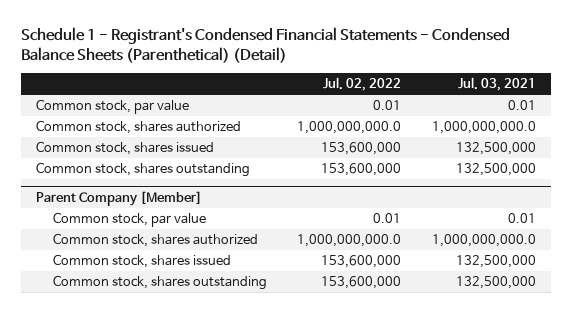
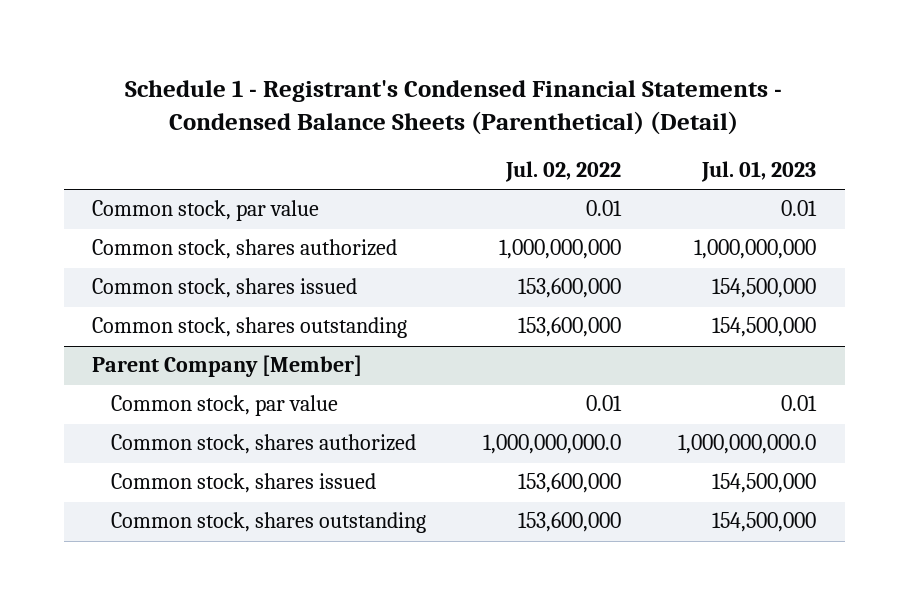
[457,76,536,91] Jul. 03, 2021 -> none
none -> [701,161,817,183] Jul. 01, 2023
[297,121,402,135] 1,000,000,000.0 -> [499,239,622,260] 1,000,000,000

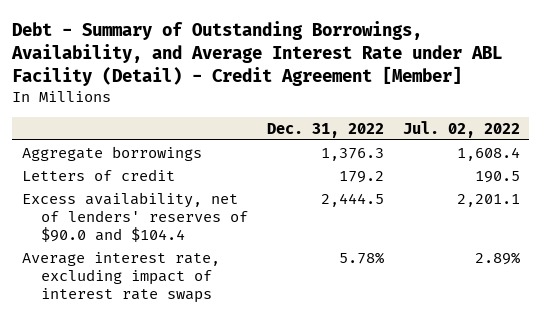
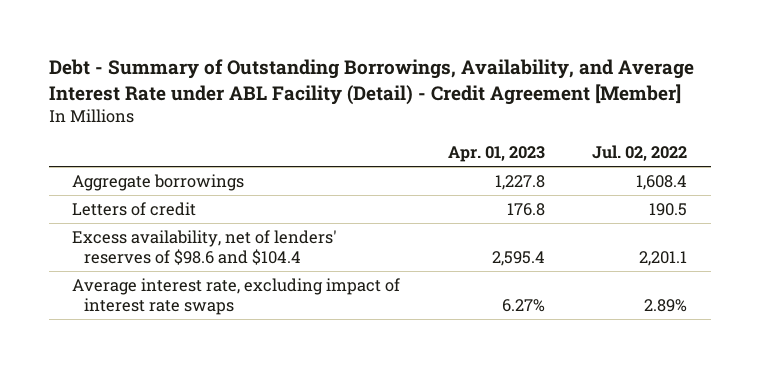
[267,122,385,138] Dec. 31, 2022 -> none
none -> [447,146,545,163] Apr. 01, 2023
[21,191,249,242] Excess availability, net of lenders' reserves of $90.0 and $104.4 -> [72,230,338,265] Excess availability, net of lenders' reserves of $98.6 and $104.4

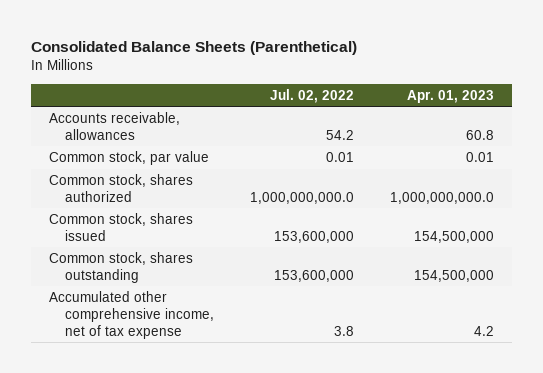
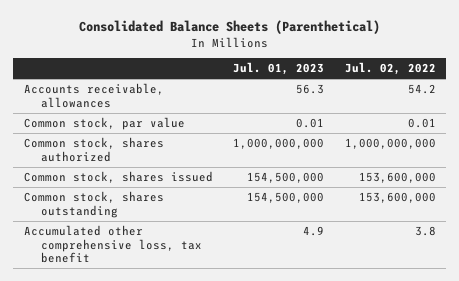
[407,89,495,103] Apr. 01, 2023 -> none
none -> [233,62,325,76] Jul. 01, 2023
[249,191,354,204] 1,000,000,000.0 -> [344,138,436,150] 1,000,000,000
[48,291,214,339] Accumulated other comprehensive income, net of tax expense -> [23,225,203,263] Accumulated other comprehensive loss, tax benefit

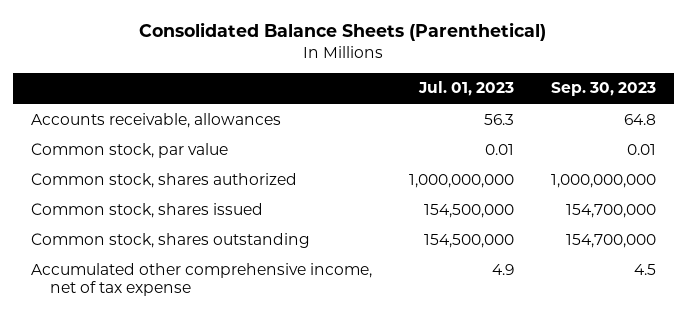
[344,62,436,76] Jul. 02, 2022 -> none
none -> [550,82,656,97] Sep. 30, 2023
[23,225,203,263] Accumulated other comprehensive loss, tax benefit -> [31,262,373,297] Accumulated other comprehensive income, net of tax expense

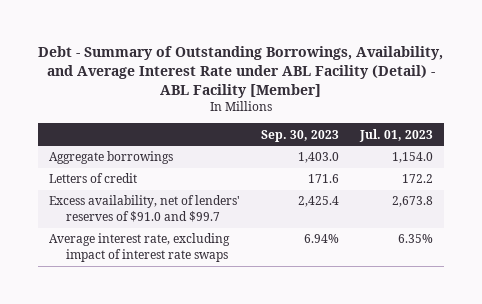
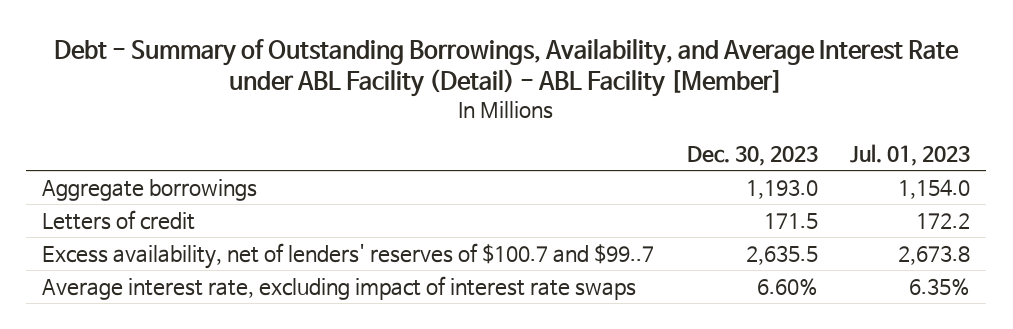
[261,129,340,142] Sep. 30, 2023 -> none
none -> [686,146,818,167] Dec. 30, 2023
[48,195,240,222] Excess availability, net of lenders' reserves of $91.0 and $99.7 -> [42,243,655,270] Excess availability, net of lenders' reserves of $100.7 and $99..7

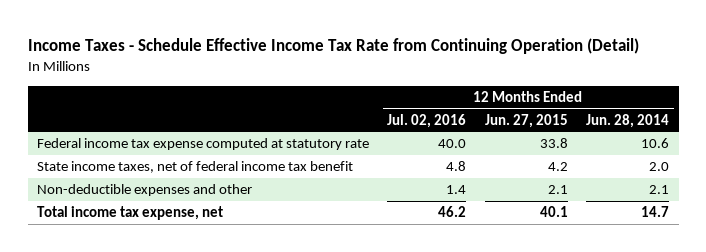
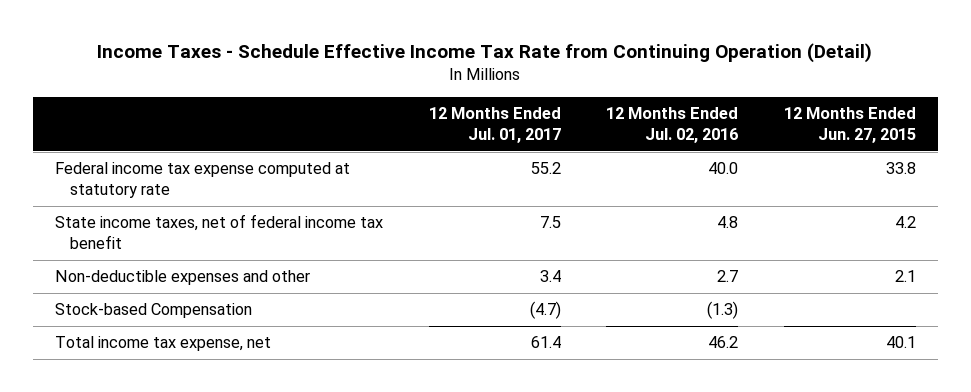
[586,113,670,128] Jun. 28, 2014 -> none
none -> [428,107,561,144] 12 Months Ended Jul. 01, 2017
[446,185,467,195] 1.4 -> [717,270,739,283] 2.7
none -> [55,303,253,319] Stock-based Compensation

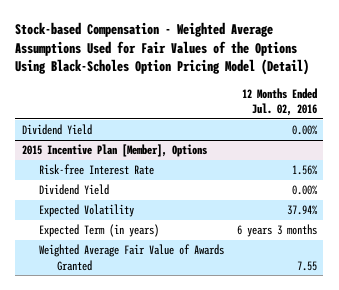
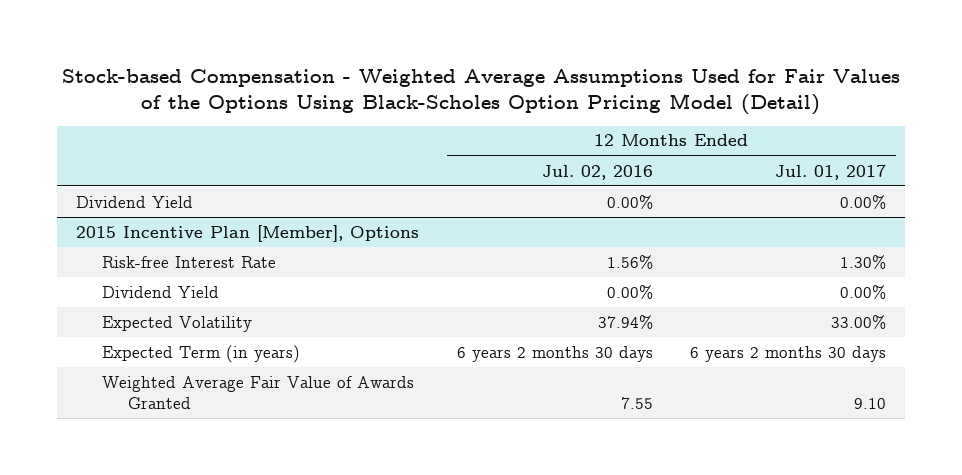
none -> [775,164,887,180] Jul. 01, 2017
[236,224,317,238] 6 years 3 months -> [456,345,653,362] 6 years 2 months 30 days

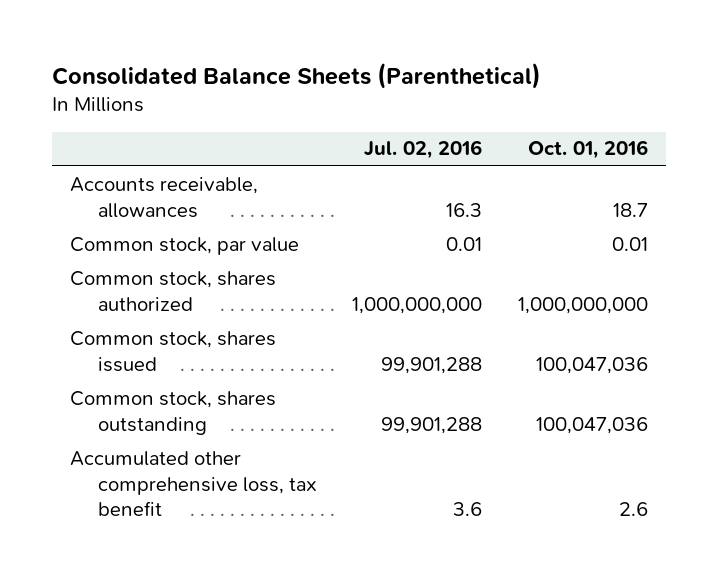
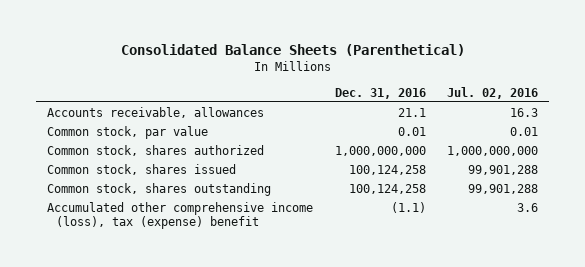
[527,140,648,160] Oct. 01, 2016 -> none
none -> [334,87,426,99] Dec. 31, 2016
[70,450,317,517] Accumulated other comprehensive loss, tax benefit -> [46,201,313,229] Accumulated other comprehensive income (loss), tax (expense) benefit

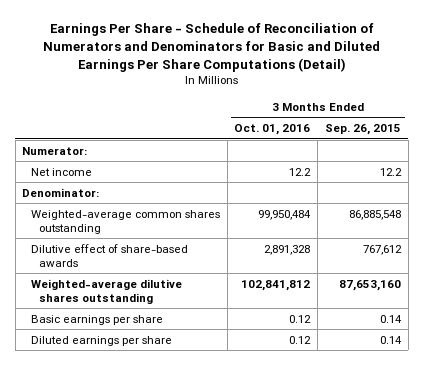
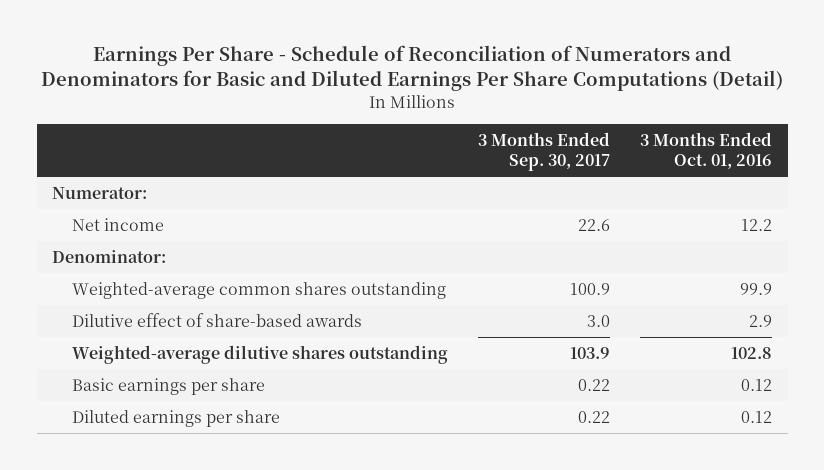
[325,123,402,135] Sep. 26, 2015 -> none
none -> [478,131,611,172] 3 Months Ended Sep. 30, 2017
[258,209,312,220] 99,950,484 -> [740,282,773,295] 99.9
[264,244,311,255] 2,891,328 -> [749,314,773,327] 2.9
[241,279,311,291] 102,841,812 -> [731,346,773,359] 102.8

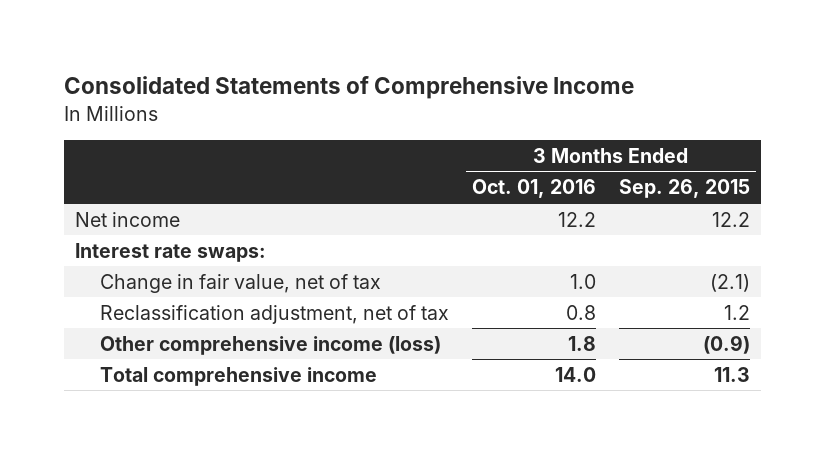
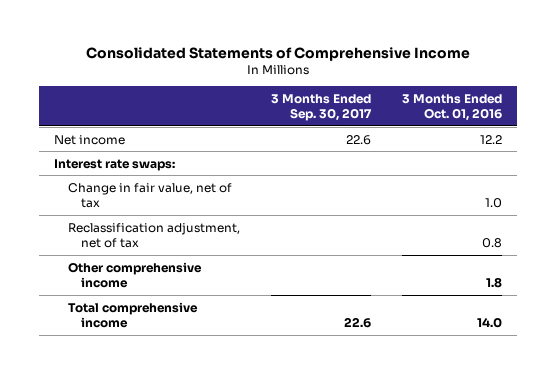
[618,179,750,199] Sep. 26, 2015 -> none
none -> [270,93,372,121] 3 Months Ended Sep. 30, 2017
[100,335,442,355] Other comprehensive income (loss) -> [67,261,202,288] Other comprehensive income

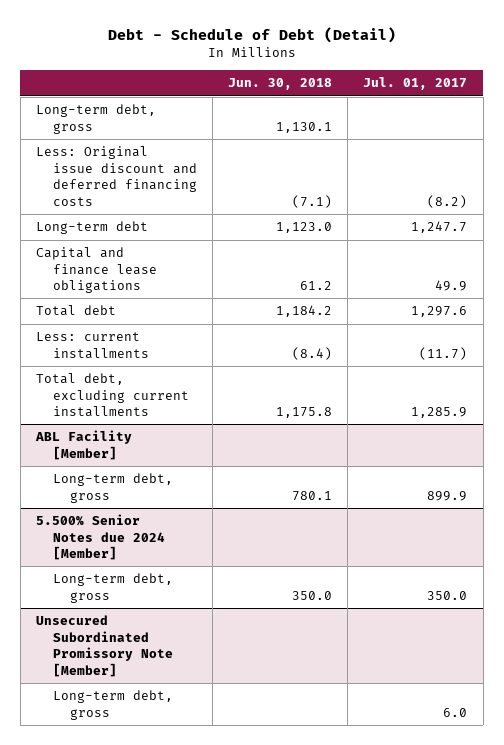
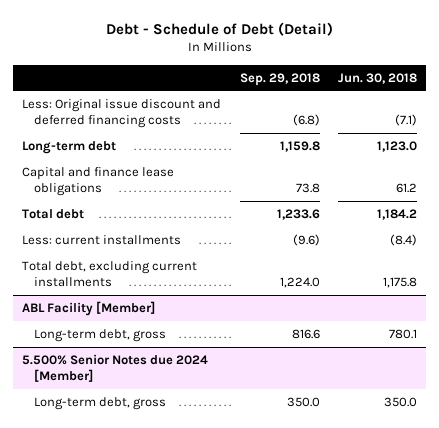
[363,77,468,91] Jul. 01, 2017 -> none
none -> [239,72,320,86] Sep. 29, 2018
[36,104,157,134] Long-term debt, gross -> none
[36,615,174,677] Unsecured Subordinated Promissory Note [Member] -> none
[53,690,174,720] Long-term debt, gross -> none

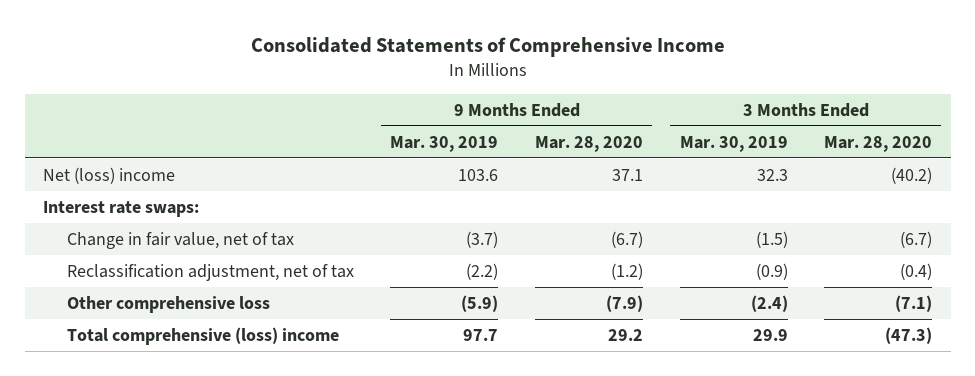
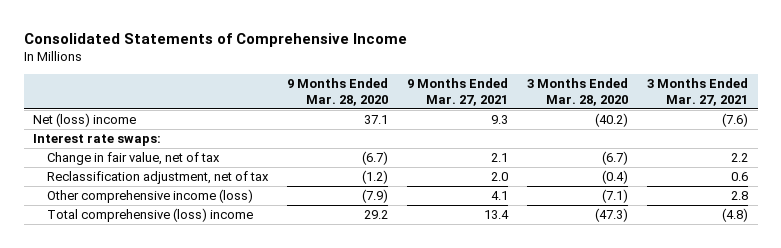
[390,135,499,152] Mar. 30, 2019 -> none
[679,135,788,152] Mar. 30, 2019 -> none
none -> [407,78,509,106] 9 Months Ended Mar. 27, 2021
none -> [647,78,749,106] 3 Months Ended Mar. 27, 2021
[66,295,270,313] Other comprehensive loss -> [46,189,253,204] Other comprehensive income (loss)

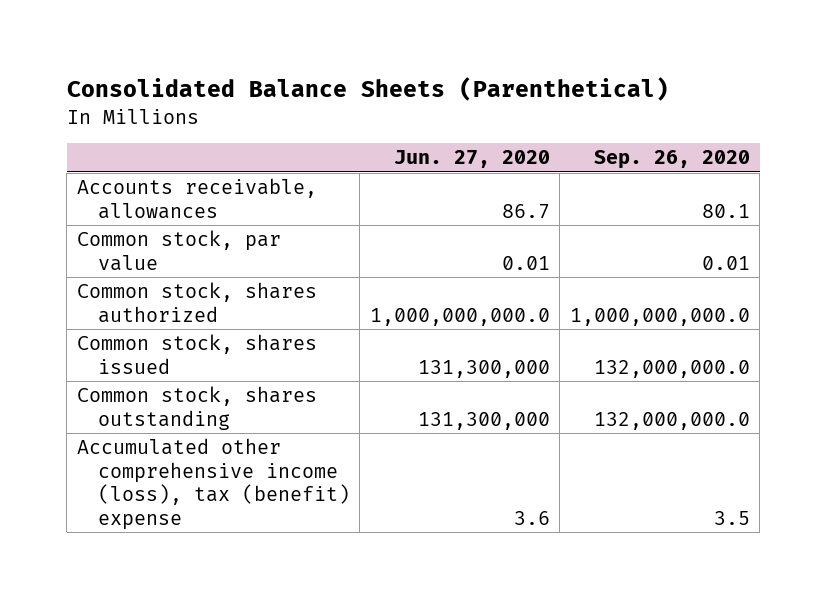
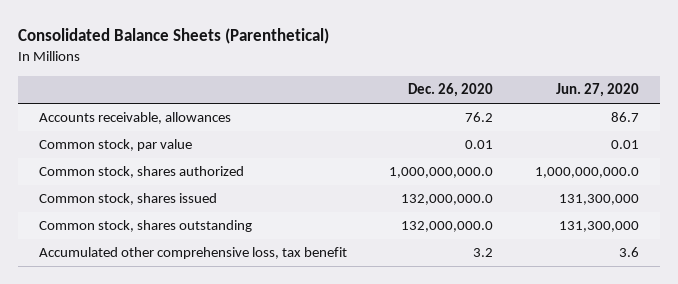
[593,150,750,170] Sep. 26, 2020 -> none
none -> [408,83,494,98] Dec. 26, 2020
[76,438,350,530] Accumulated other comprehensive income (loss), tax (benefit) expense -> [39,247,348,260] Accumulated other comprehensive loss, tax benefit

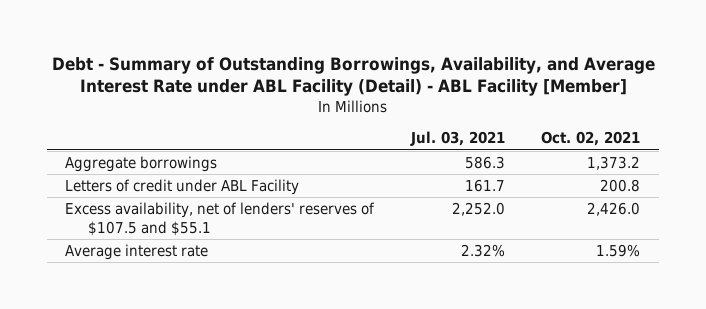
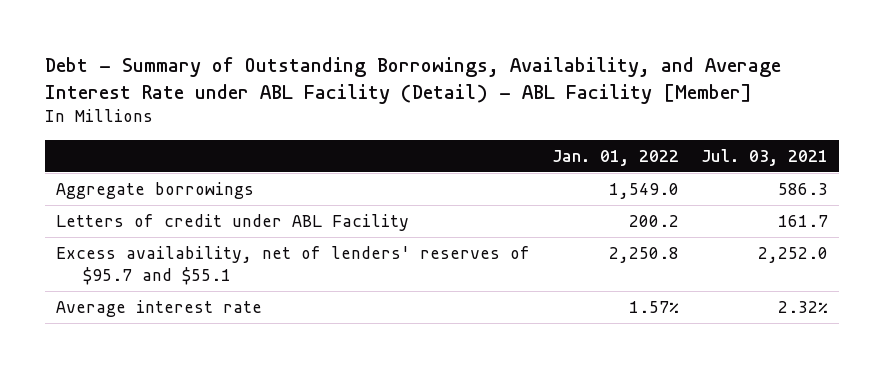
[541,131,641,147] Oct. 02, 2021 -> none
none -> [551,149,679,166] Jan. 01, 2022
[65,201,376,236] Excess availability, net of lenders' reserves of $107.5 and $55.1 -> [55,246,530,286] Excess availability, net of lenders' reserves of $95.7 and $55.1

